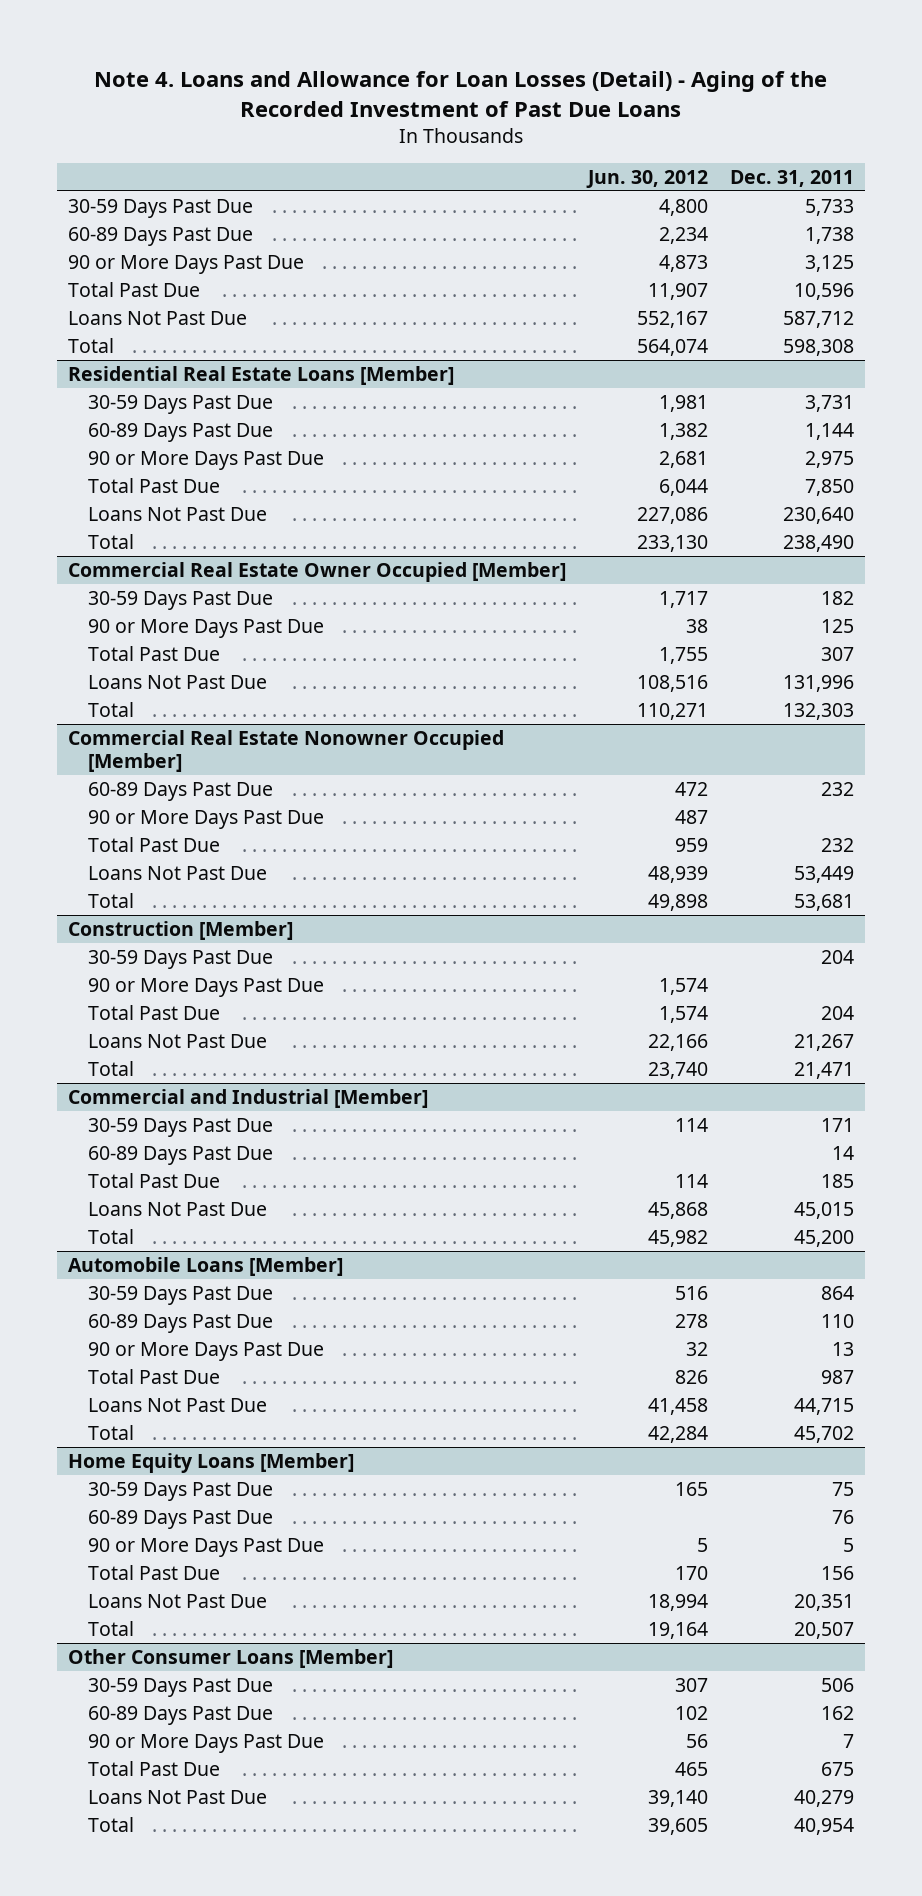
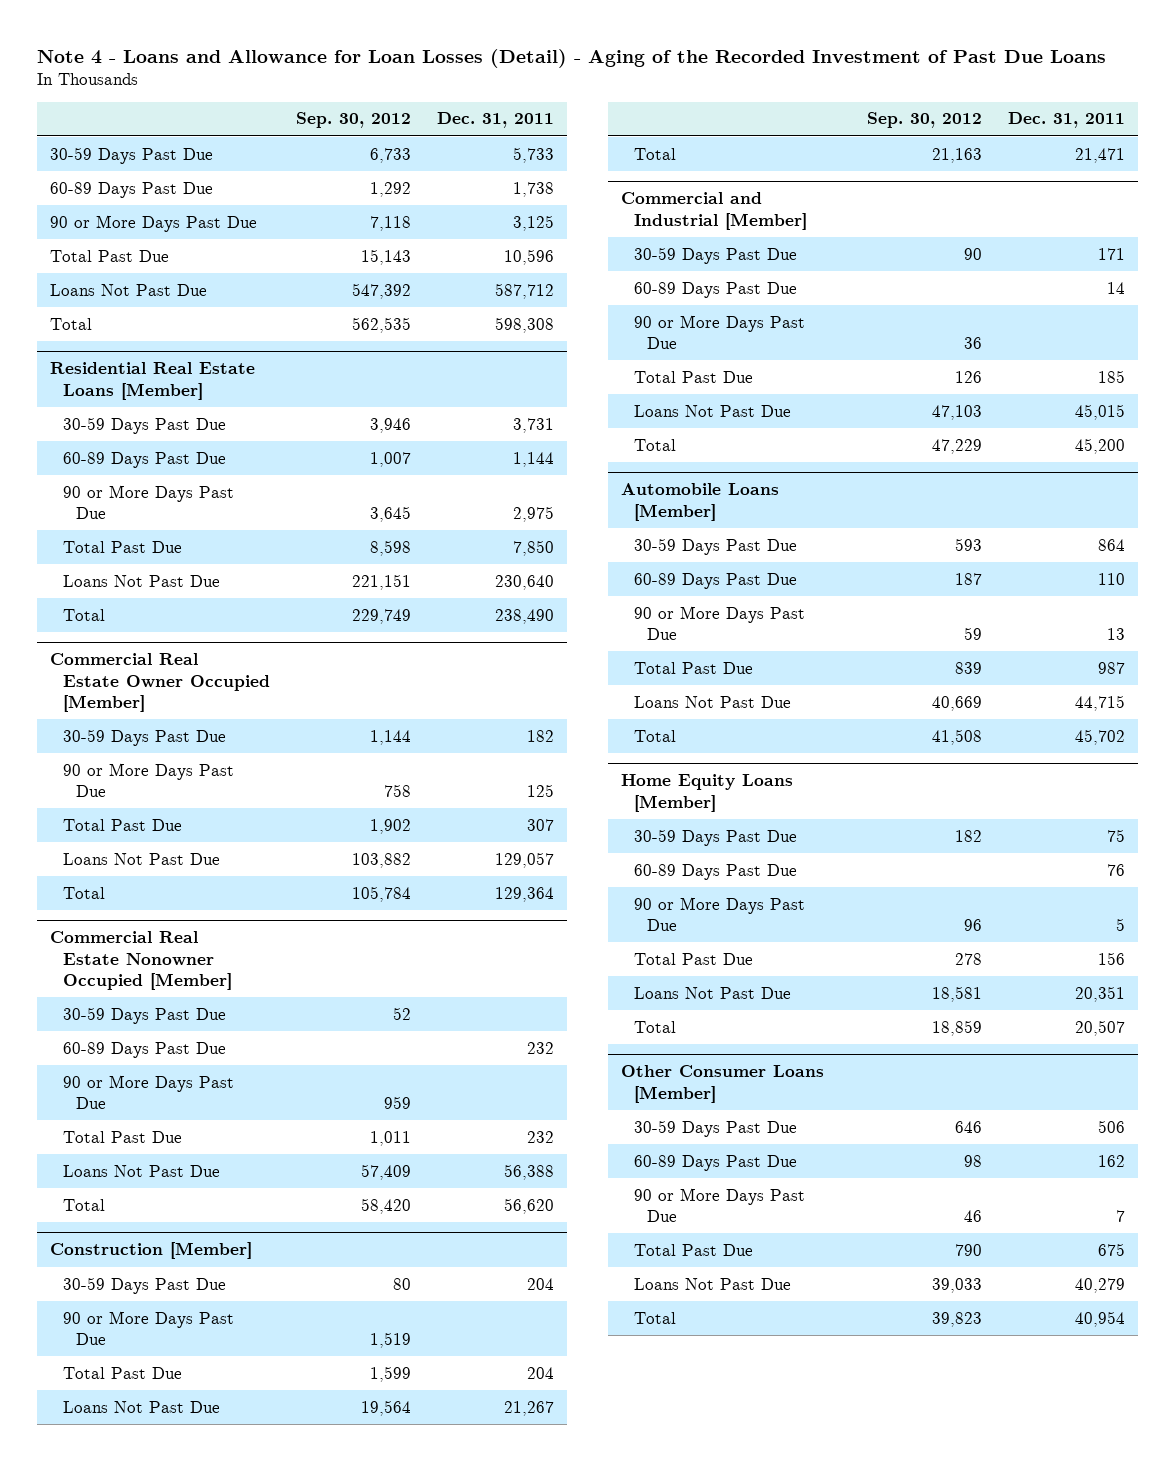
[93,71,827,118] Note 4. Loans and Allowance for Loan Losses (Detail) - Aging of the Recorded Investment of Past Due Loans -> [36,48,1106,68] Note 4 - Loans and Allowance for Loan Losses (Detail) - Aging of the Recorded Investment of Past Due Loans
[585,169,708,188] Jun. 30, 2012 -> none
none -> [295,112,411,129] Sep. 30, 2012
[782,675,854,693] 131,996 -> [494,851,554,868] 129,057
[782,703,854,721] 132,303 -> [494,886,554,902] 129,364
none -> [62,1006,226,1024] 30-59 Days Past Due
[793,866,854,884] 53,449 -> [503,1163,554,1180] 56,388
[793,894,854,912] 53,681 -> [503,1197,554,1214] 56,620
none -> [634,314,806,350] 90 or More Days Past Due

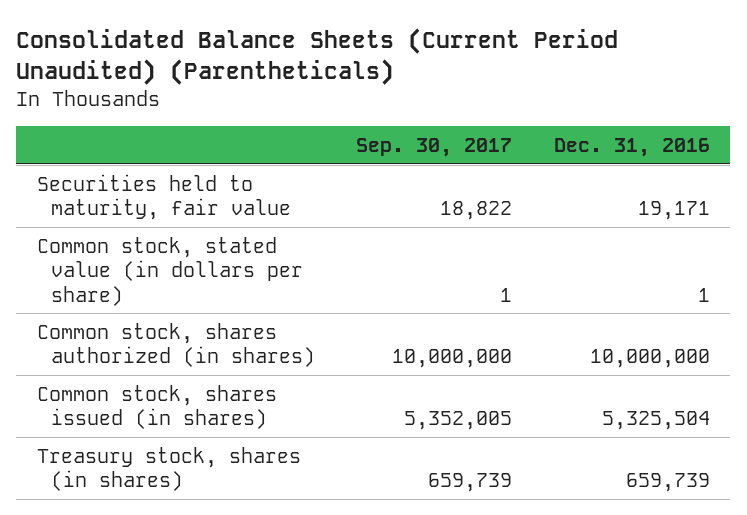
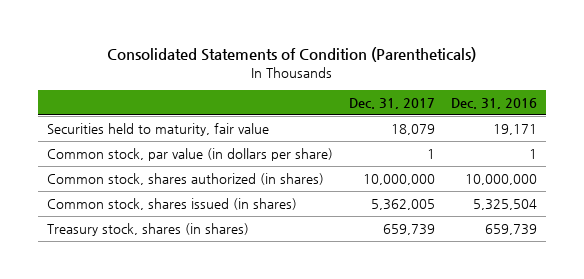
[16,27,619,85] Consolidated Balance Sheets (Current Period Unaudited) (Parentheticals) -> [106,46,476,62] Consolidated Statements of Condition (Parentheticals)
[356,138,513,158] Sep. 30, 2017 -> none
none -> [348,97,435,109] Dec. 31, 2017
[36,236,304,306] Common stock, stated value (in dollars per share) -> [46,147,333,161] Common stock, par value (in dollars per share)

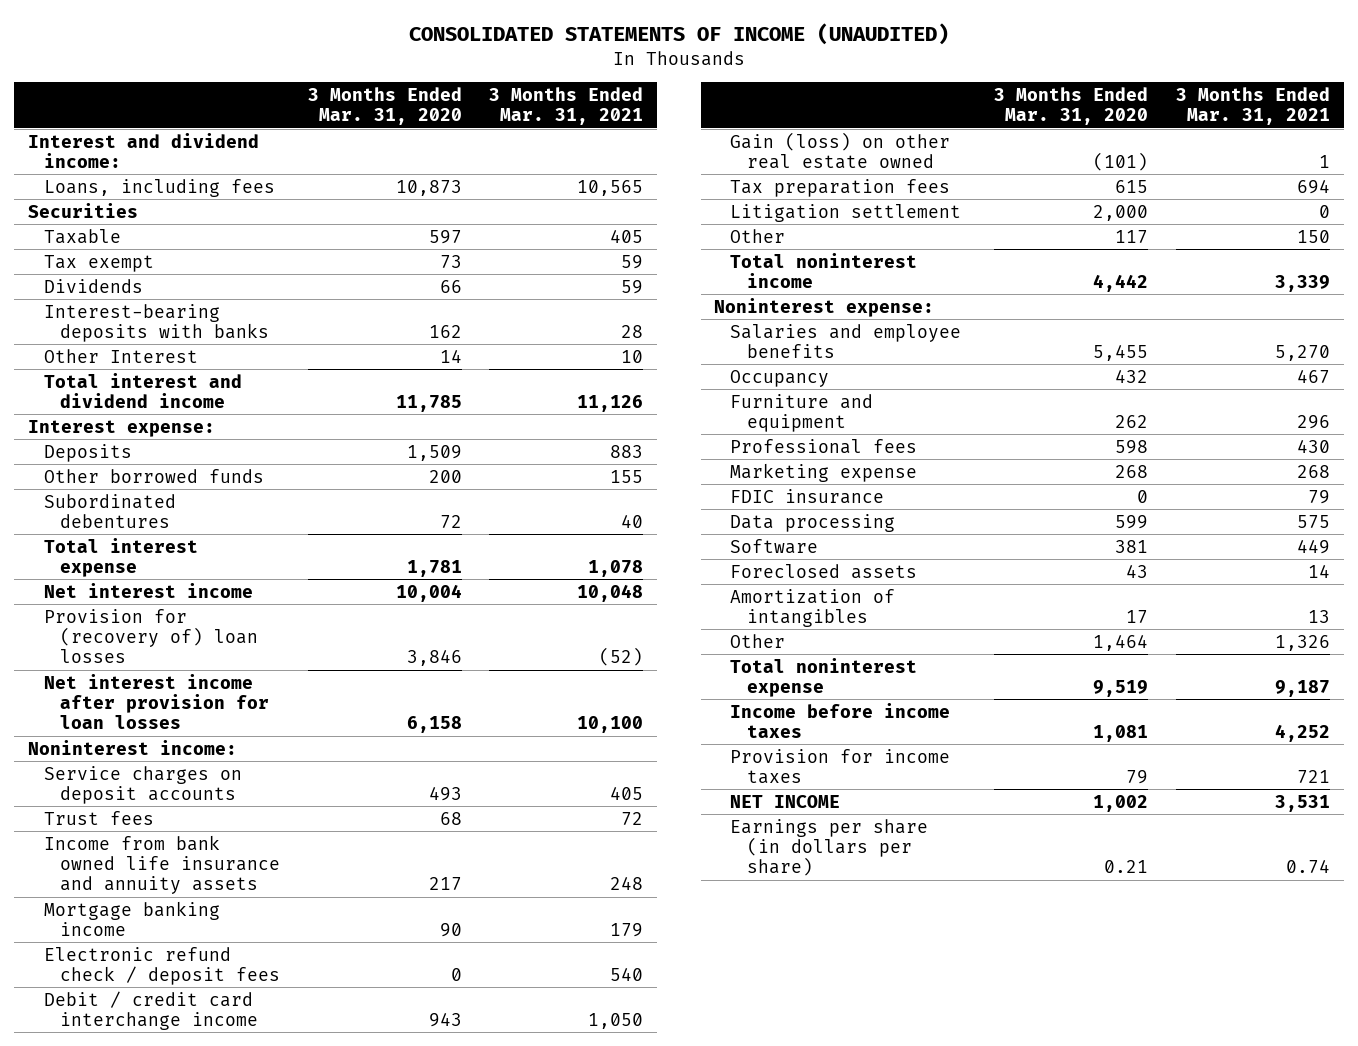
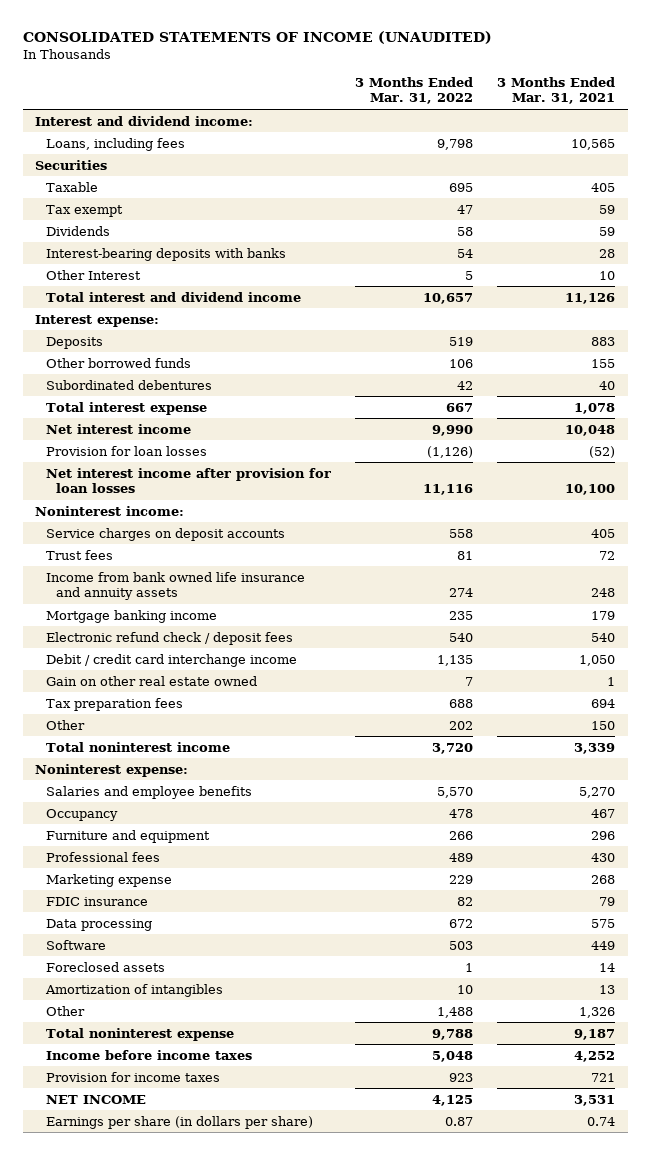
[307,86,462,126] 3 Months Ended Mar. 31, 2020 -> none
none -> [354,76,473,105] 3 Months Ended Mar. 31, 2022
[44,608,259,664] Provision for (recovery of) loan losses -> [45,445,207,456] Provision for loan losses
[730,131,951,169] Gain (loss) on other real estate owned -> [45,675,257,686] Gain on other real estate owned
[730,203,962,222] Litigation settlement -> none

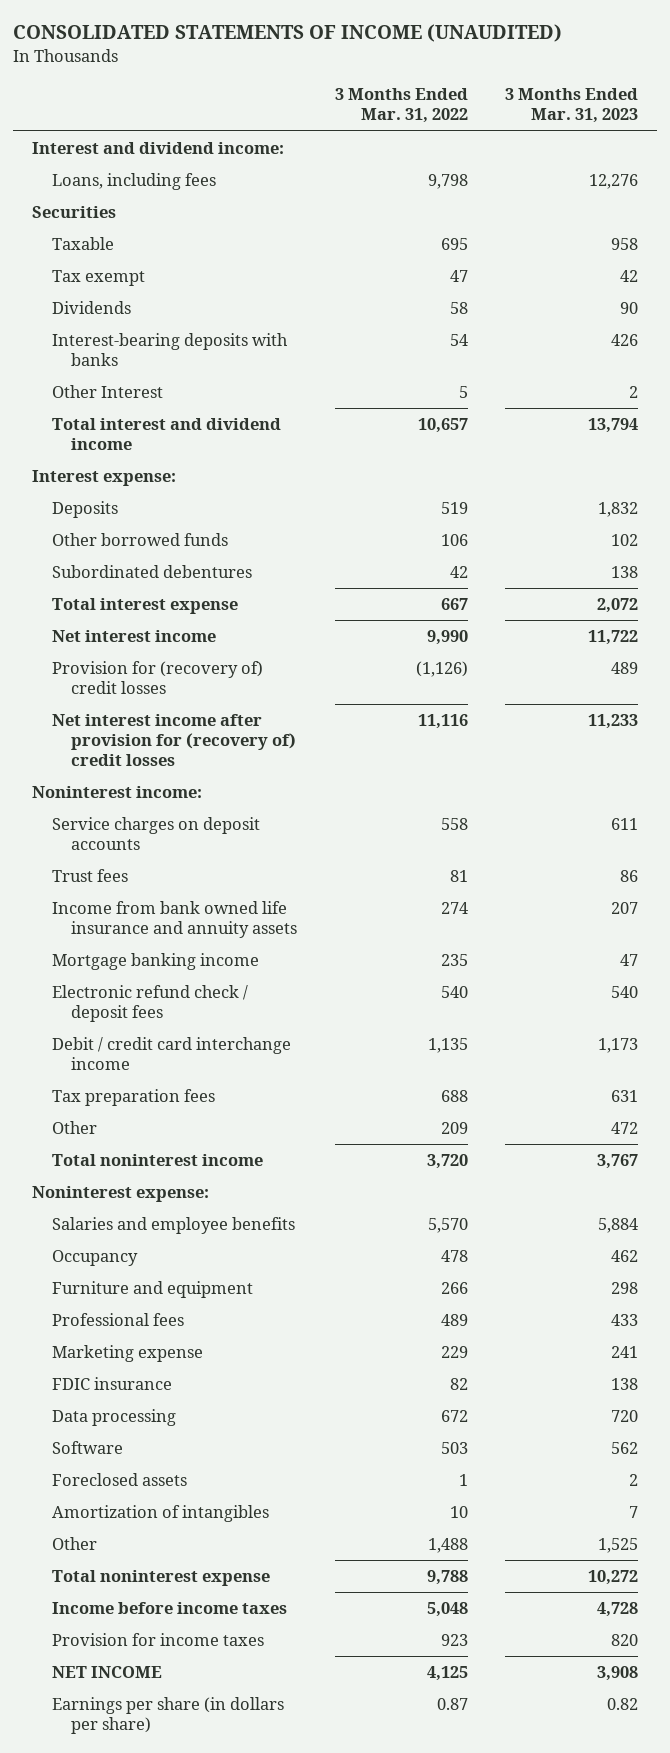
[497,76,616,105] 3 Months Ended Mar. 31, 2021 -> none
none -> [505,88,639,124] 3 Months Ended Mar. 31, 2023
[45,445,207,456] Provision for loan losses -> [51,661,263,695] Provision for (recovery of) credit losses
[45,467,331,494] Net interest income after provision for loan losses -> [51,714,296,767] Net interest income after provision for (recovery of) credit losses
[45,675,257,686] Gain on other real estate owned -> none
[448,720,473,730] 202 -> [440,1122,468,1135] 209

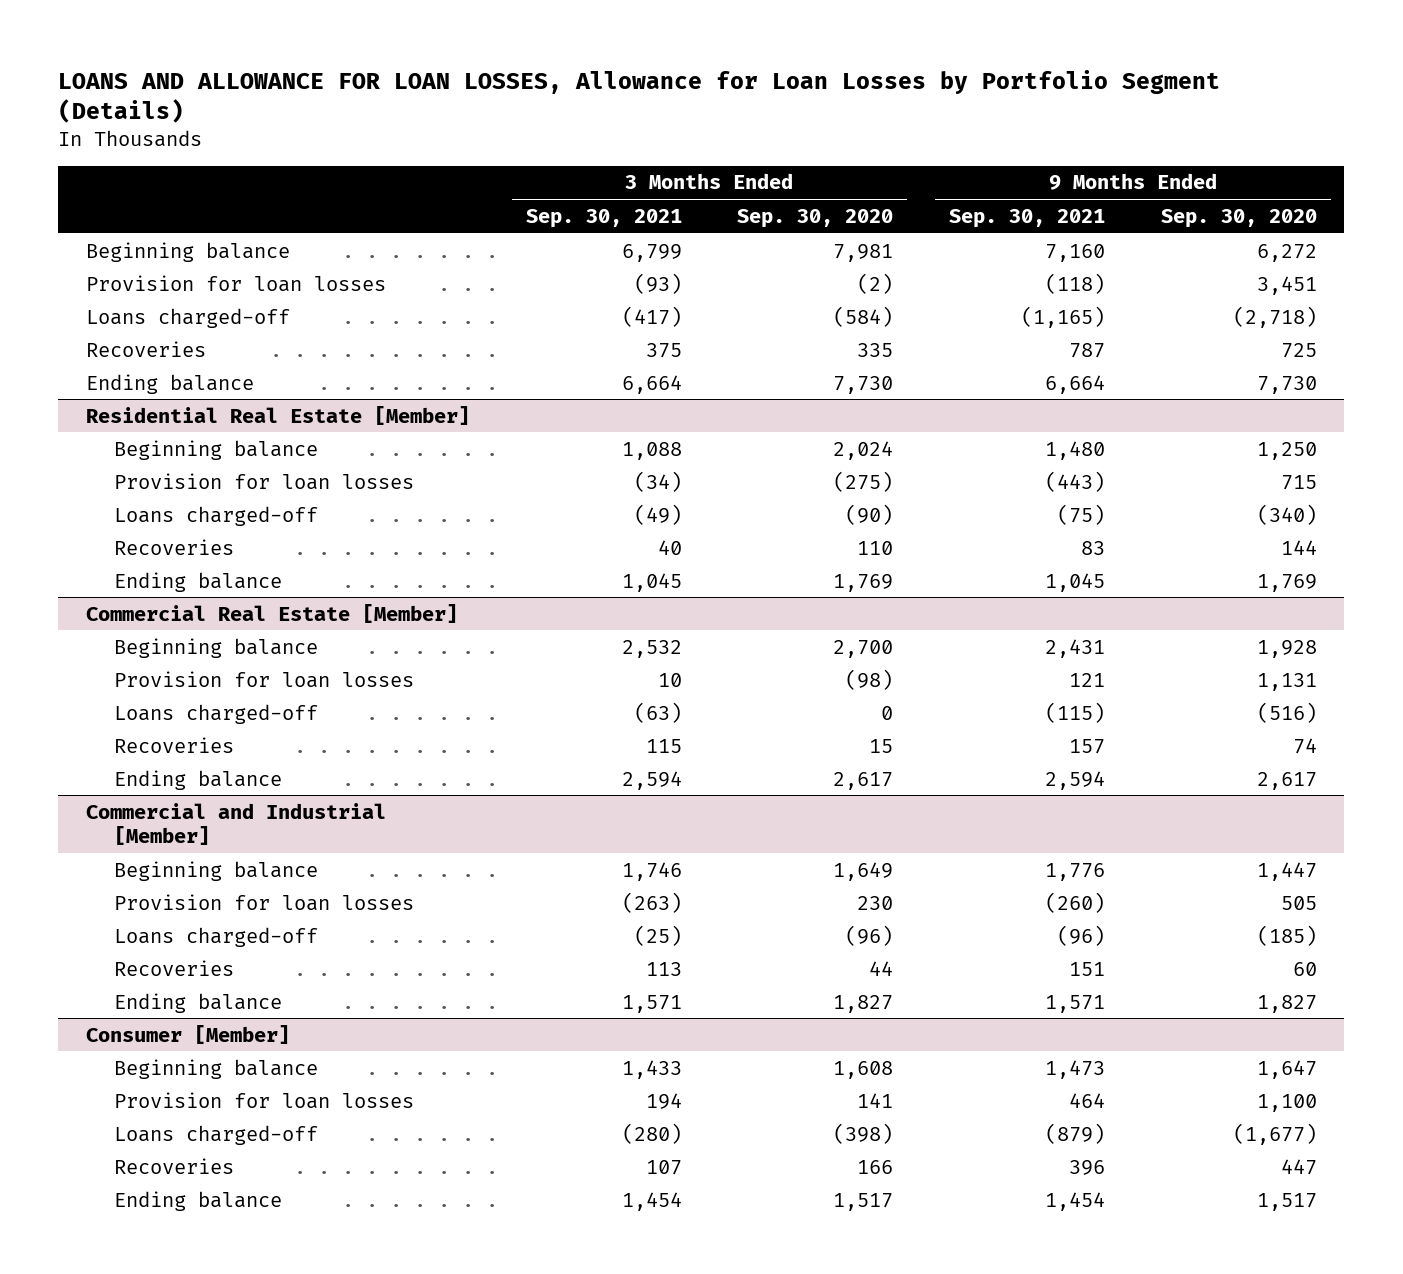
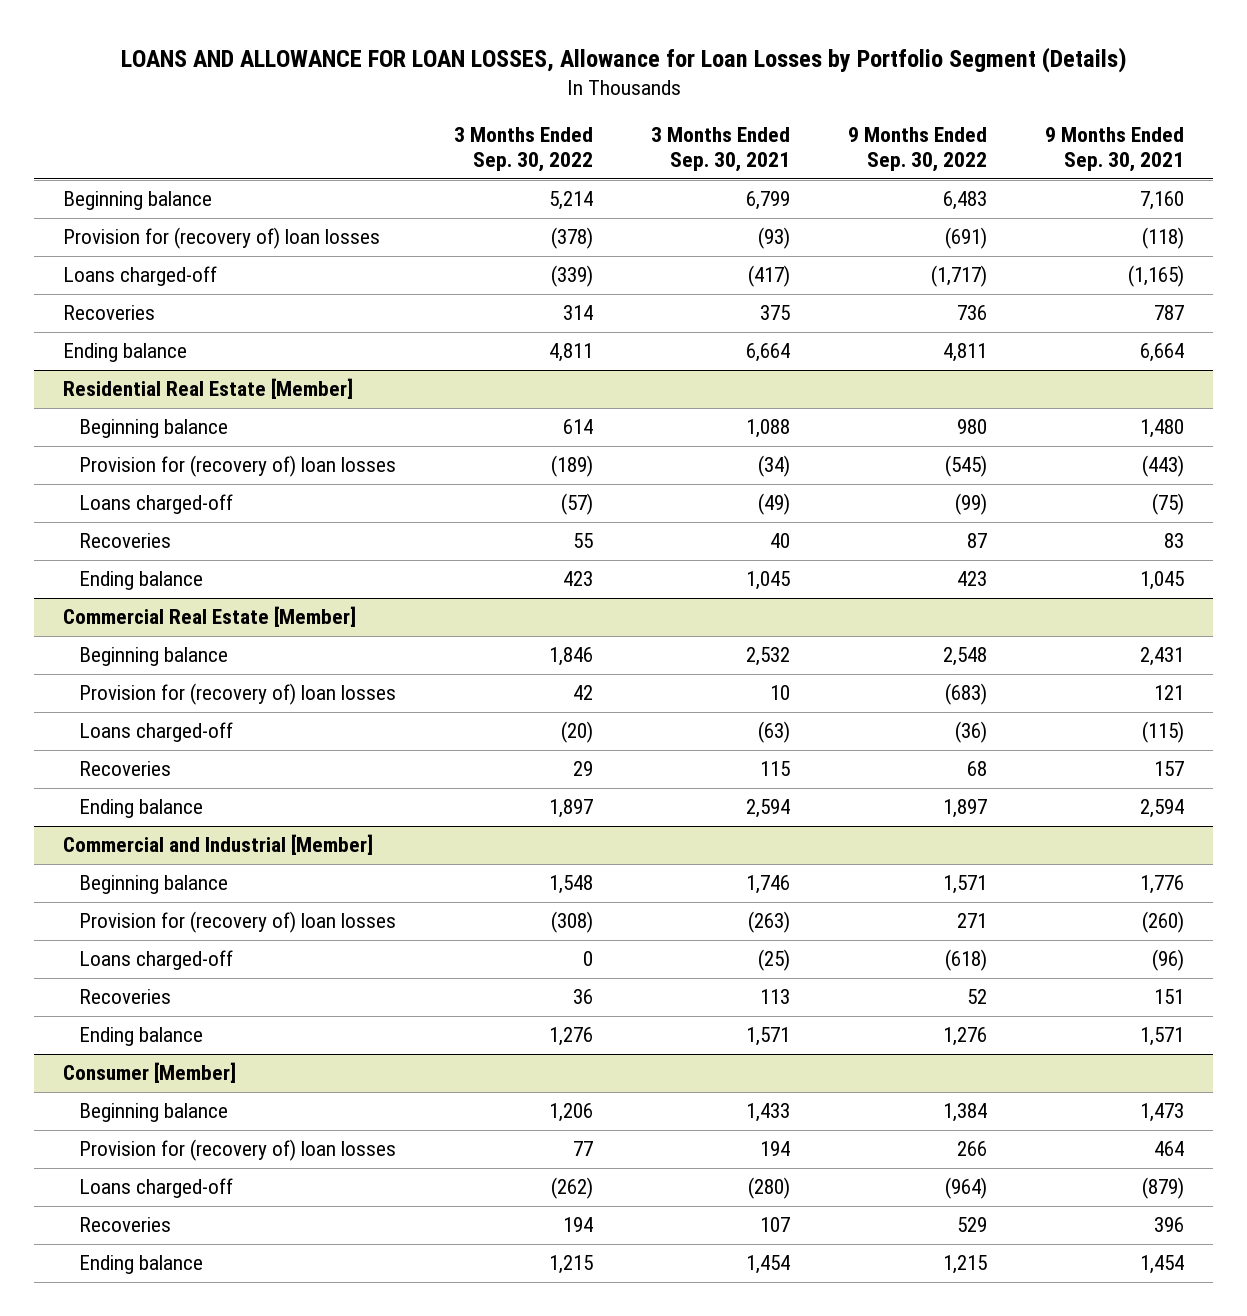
[737,208,894,228] Sep. 30, 2020 -> none
[1160,208,1317,228] Sep. 30, 2020 -> none
none -> [454,126,594,173] 3 Months Ended Sep. 30, 2022
none -> [848,126,988,173] 9 Months Ended Sep. 30, 2022
[85,274,386,292] Provision for loan losses -> [63,227,381,250] Provision for (recovery of) loan losses
[114,472,415,490] Provision for loan losses -> [79,455,397,478] Provision for (recovery of) loan losses
[114,670,415,688] Provision for loan losses -> [79,683,397,706] Provision for (recovery of) loan losses
[114,893,415,911] Provision for loan losses -> [79,911,397,934] Provision for (recovery of) loan losses
[114,1091,415,1109] Provision for loan losses -> [79,1139,397,1162] Provision for (recovery of) loan losses

